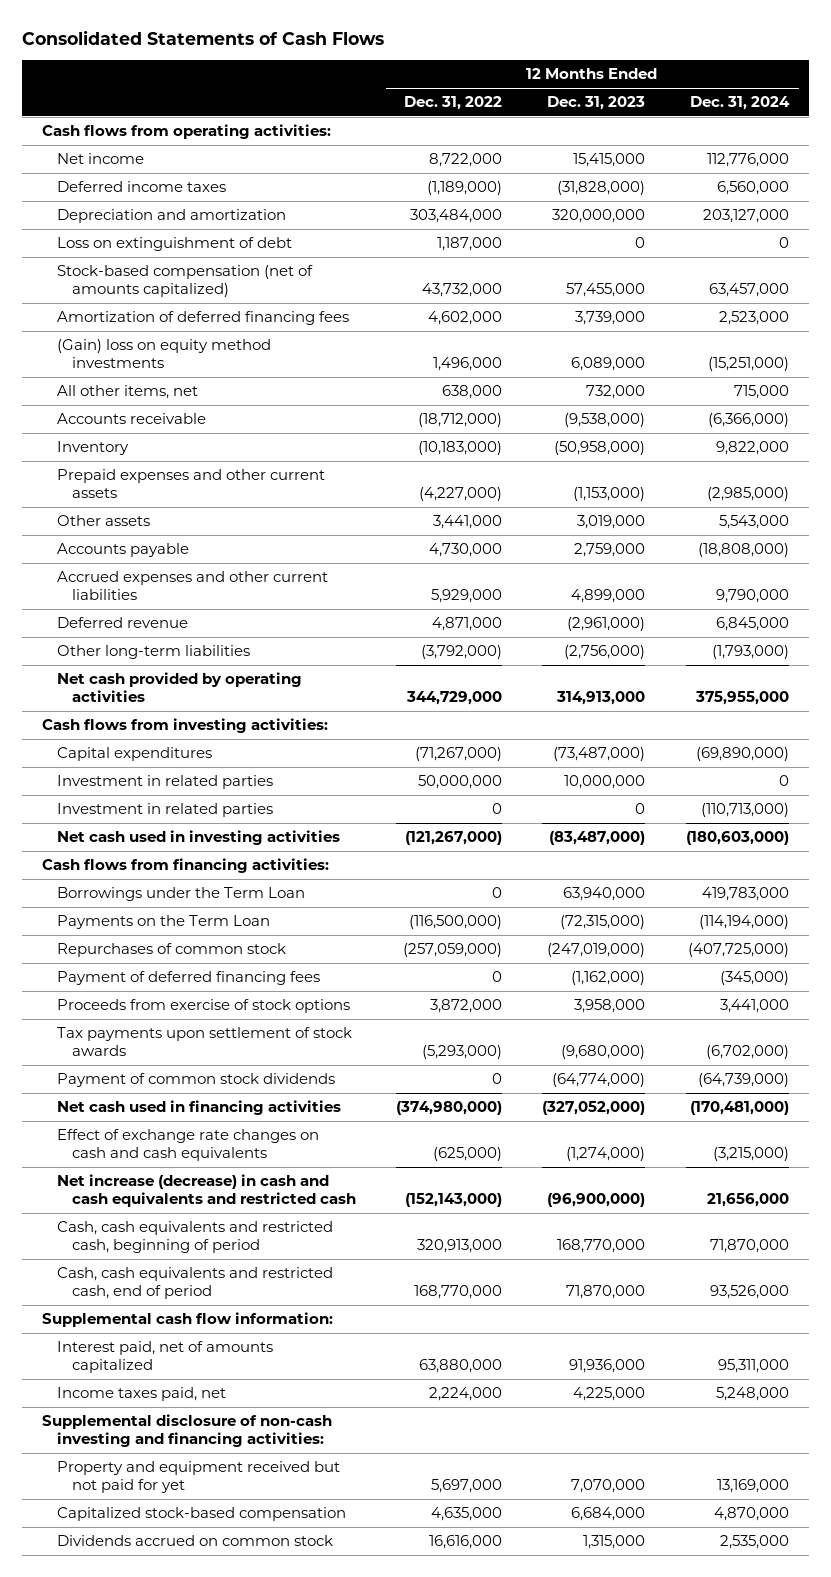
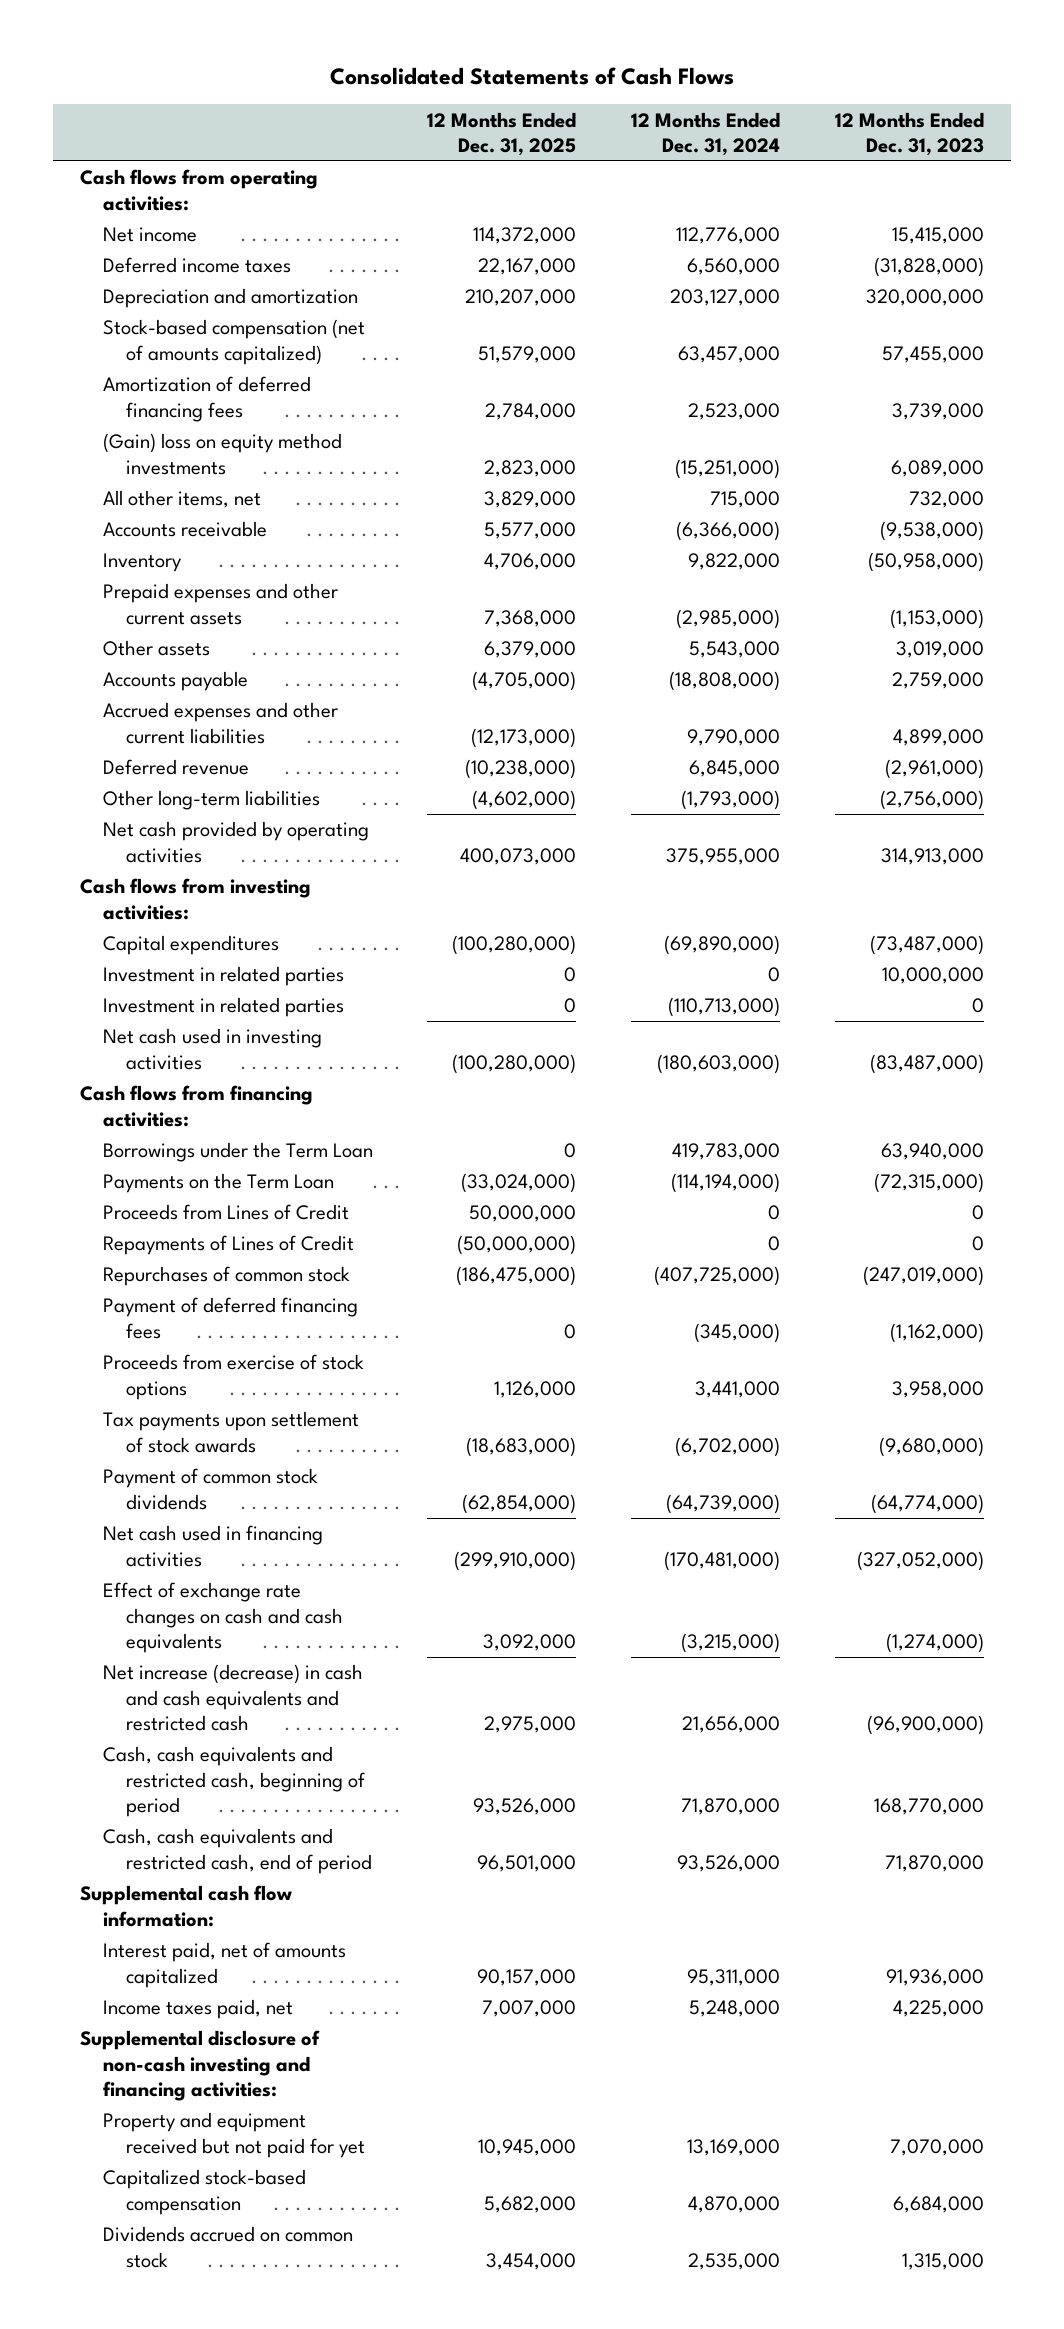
[404,96,503,111] Dec. 31, 2022 -> none
none -> [427,111,577,156] 12 Months Ended Dec. 31, 2025
[57,237,293,252] Loss on extinguishment of debt -> none
none -> [102,1204,349,1221] Proceeds from Lines of Credit
none -> [102,1235,354,1256] Repayments of Lines of Credit

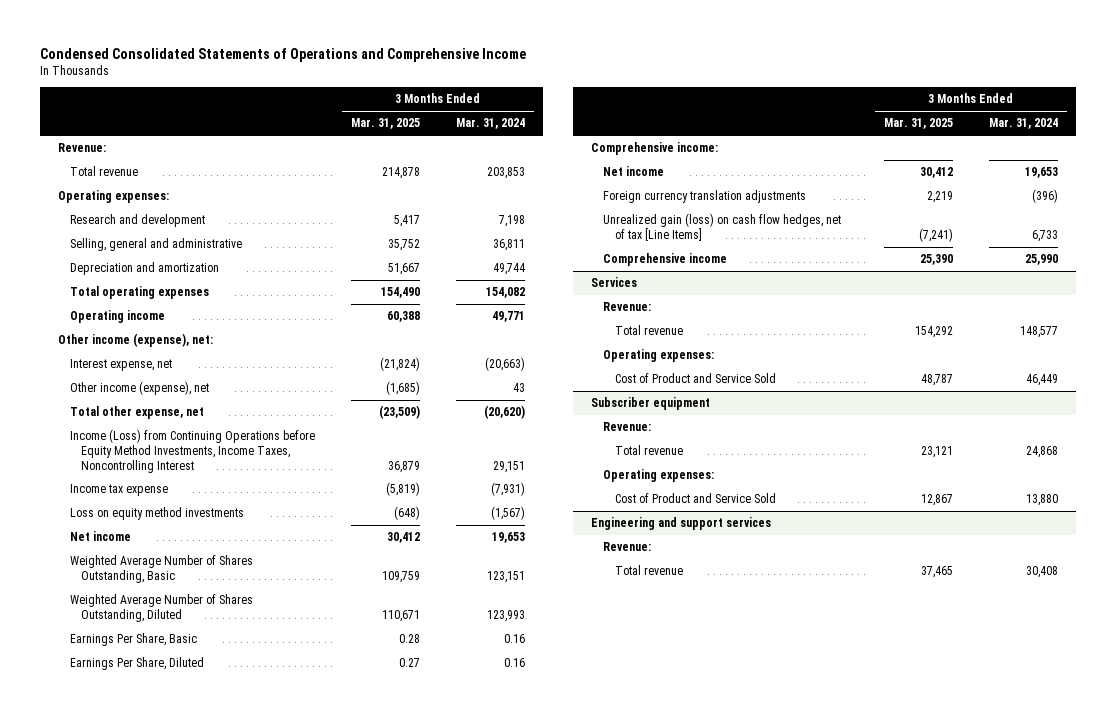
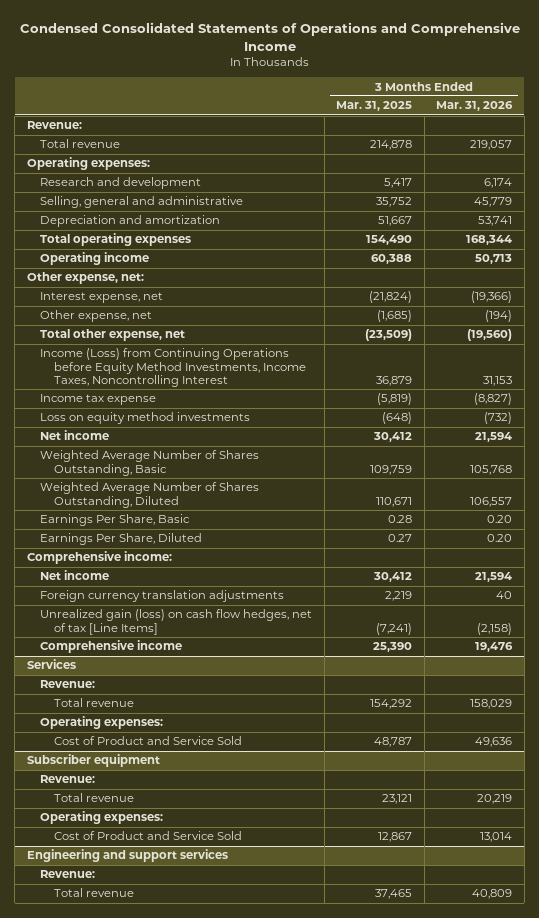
[455,118,525,130] Mar. 31, 2024 -> none
none -> [436,101,514,112] Mar. 31, 2026
[57,333,213,348] Other income (expense), net: -> [26,272,144,285] Other expense, net:
[69,381,209,396] Other income (expense), net -> [40,310,153,323] Other expense, net

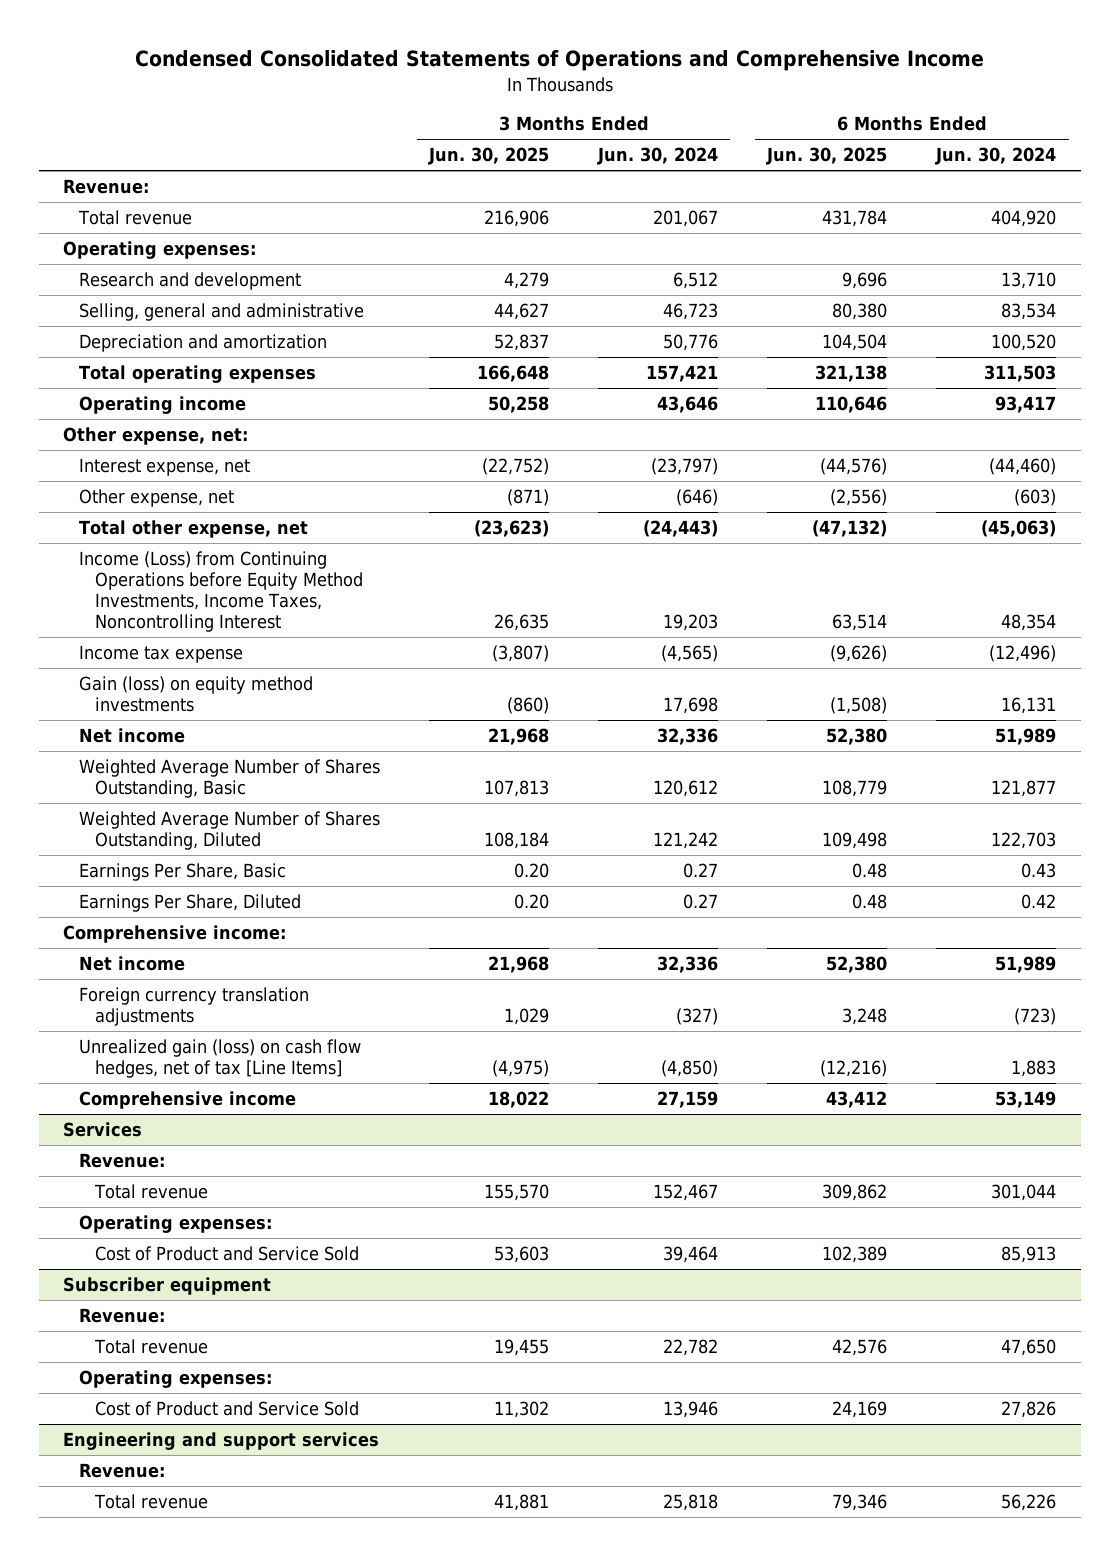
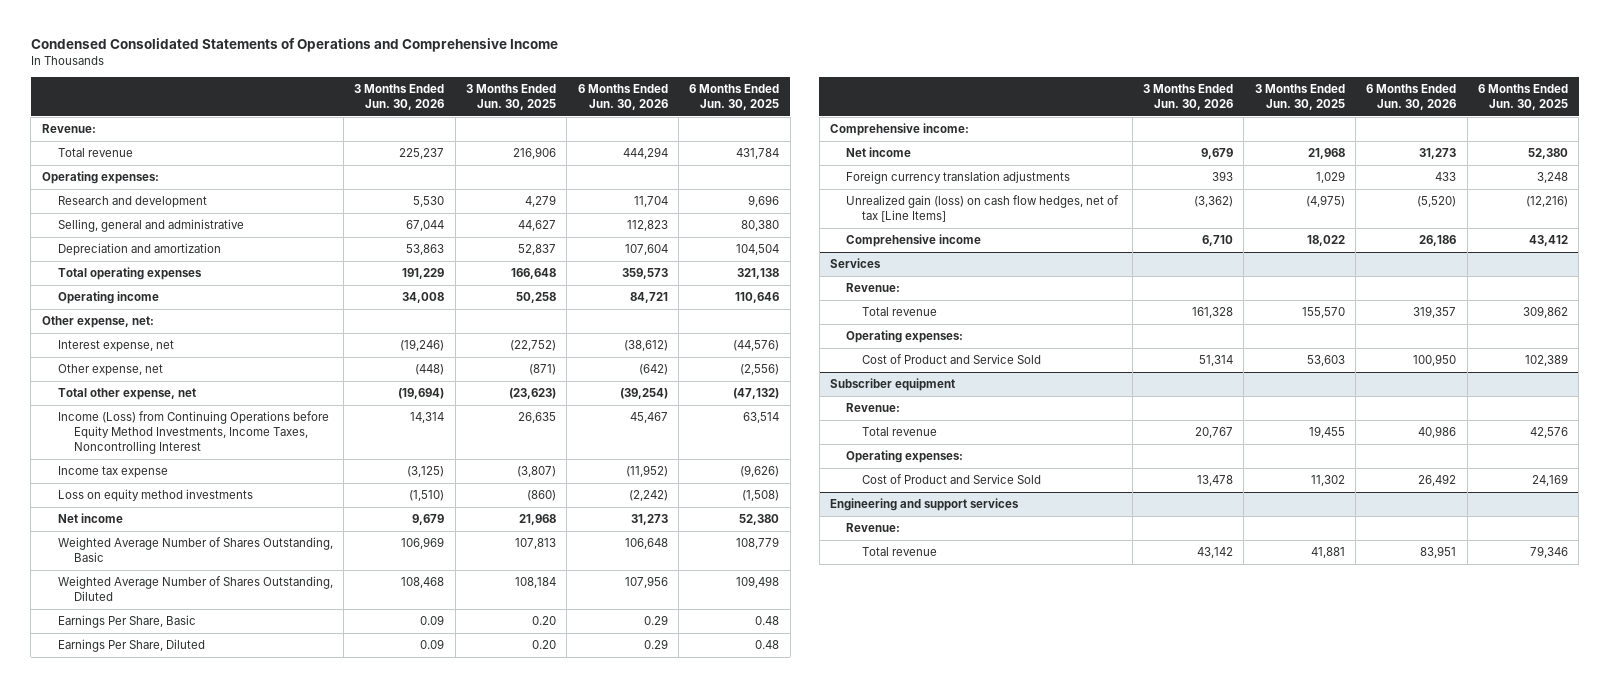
[597,147,719,166] Jun. 30, 2024 -> none
[935,147,1057,166] Jun. 30, 2024 -> none
none -> [354,84,445,110] 3 Months Ended Jun. 30, 2026
none -> [577,84,668,110] 6 Months Ended Jun. 30, 2026
[79,675,314,712] Gain (loss) on equity method investments -> [57,489,253,503] Loss on equity method investments

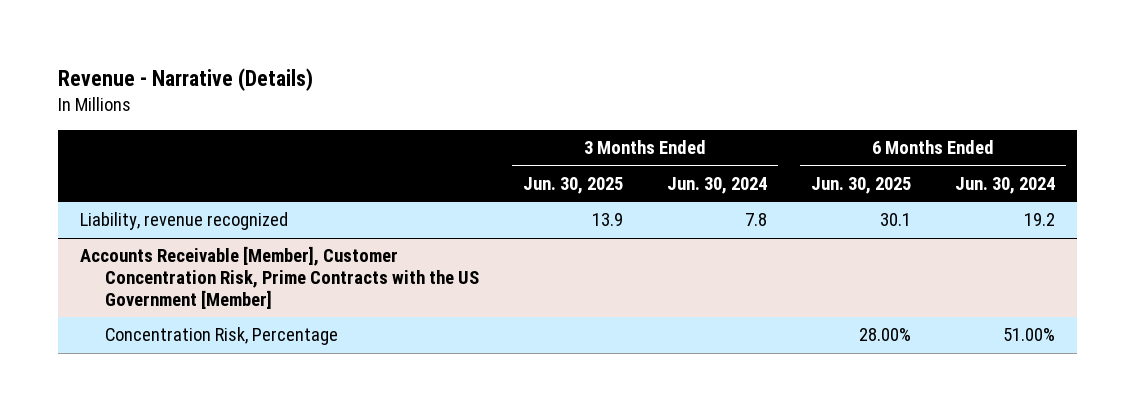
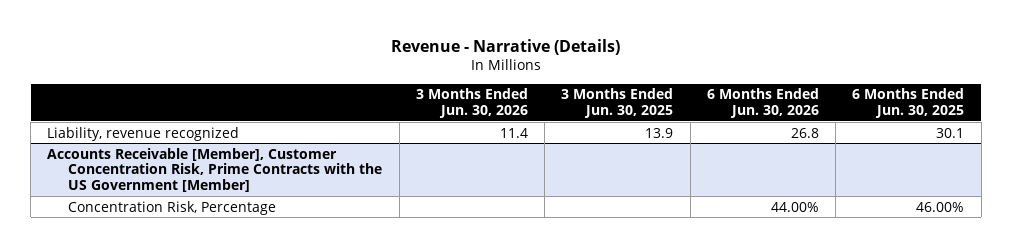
[666,177,767,195] Jun. 30, 2024 -> none
[954,177,1055,195] Jun. 30, 2024 -> none
none -> [415,88,528,118] 3 Months Ended Jun. 30, 2026
none -> [706,88,819,118] 6 Months Ended Jun. 30, 2026
[858,328,911,342] 28.00% -> [916,201,965,212] 46.00%

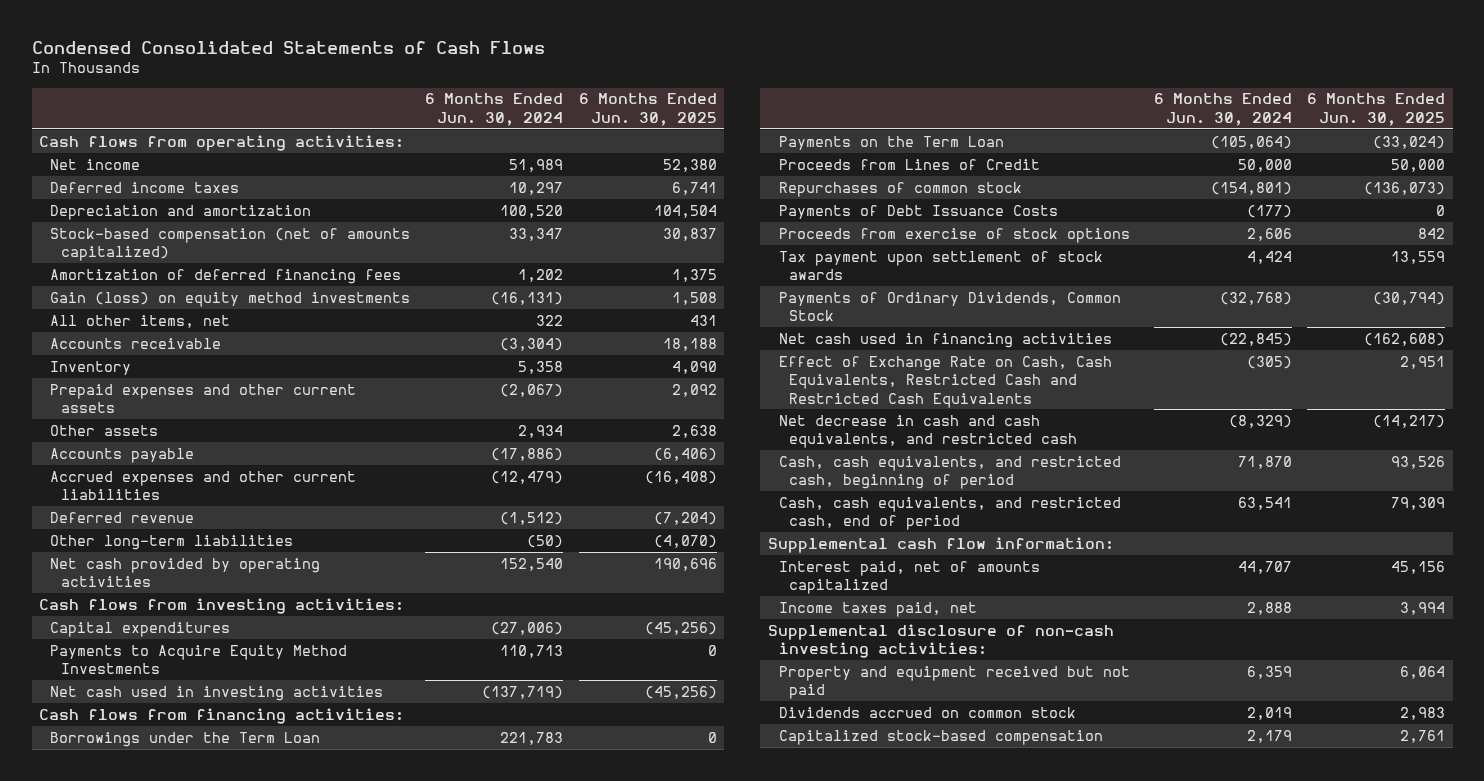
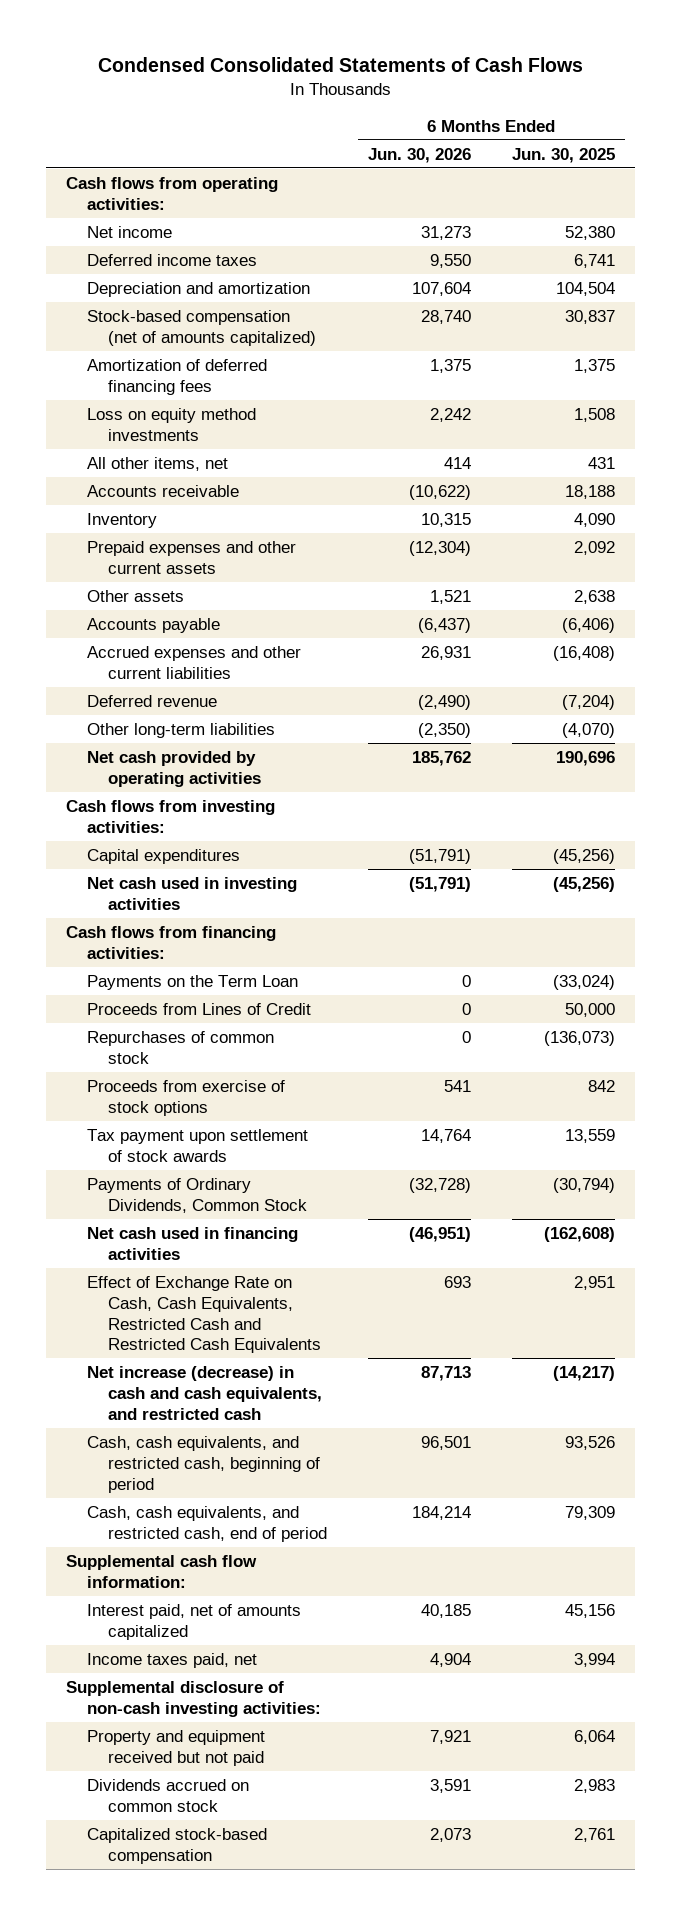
[425,93,564,126] 6 Months Ended Jun. 30, 2024 -> none
none -> [367,147,471,163] Jun. 30, 2026
[50,291,411,307] Gain (loss) on equity method investments -> [87,407,257,441] Loss on equity method investments
[50,644,348,675] Payments to Acquire Equity Method Investments -> none
[50,731,321,747] Borrowings under the Term Loan -> none
[778,204,1058,219] Payments of Debt Issuance Costs -> none
[778,414,1078,449] Net decrease in cash and cash equivalents, and restricted cash -> [87,1365,322,1420] Net increase (decrease) in cash and cash equivalents, and restricted cash

